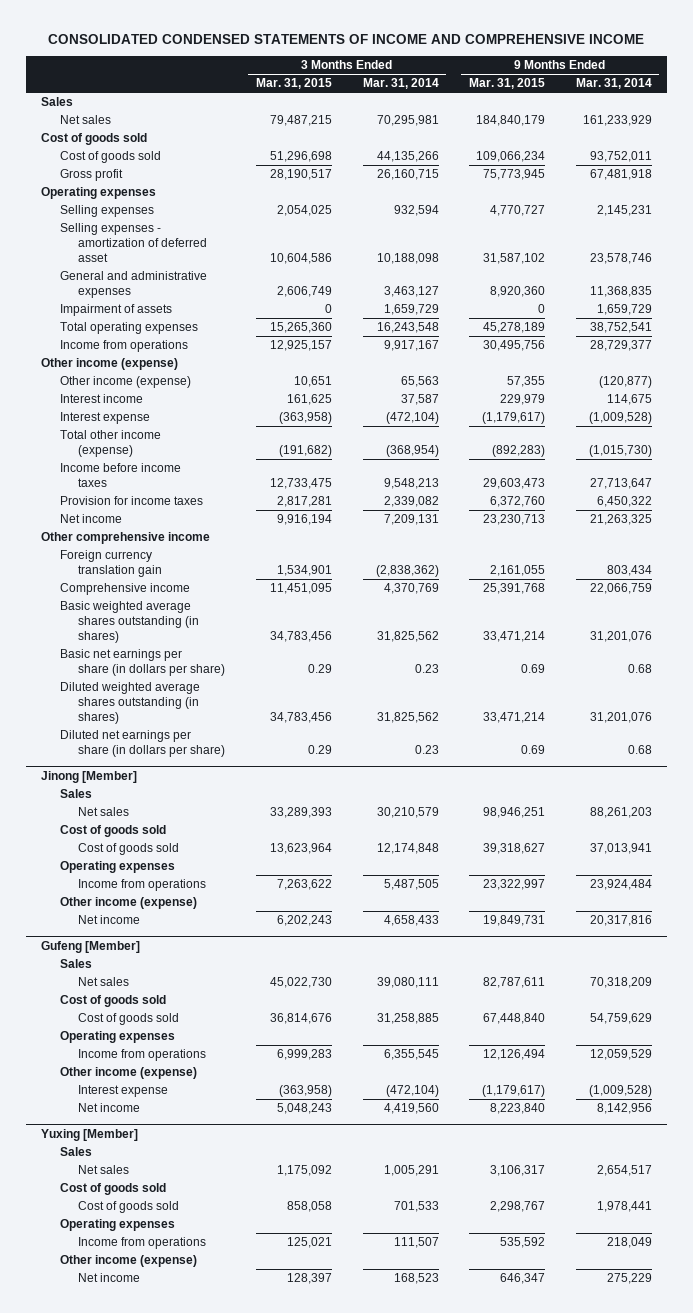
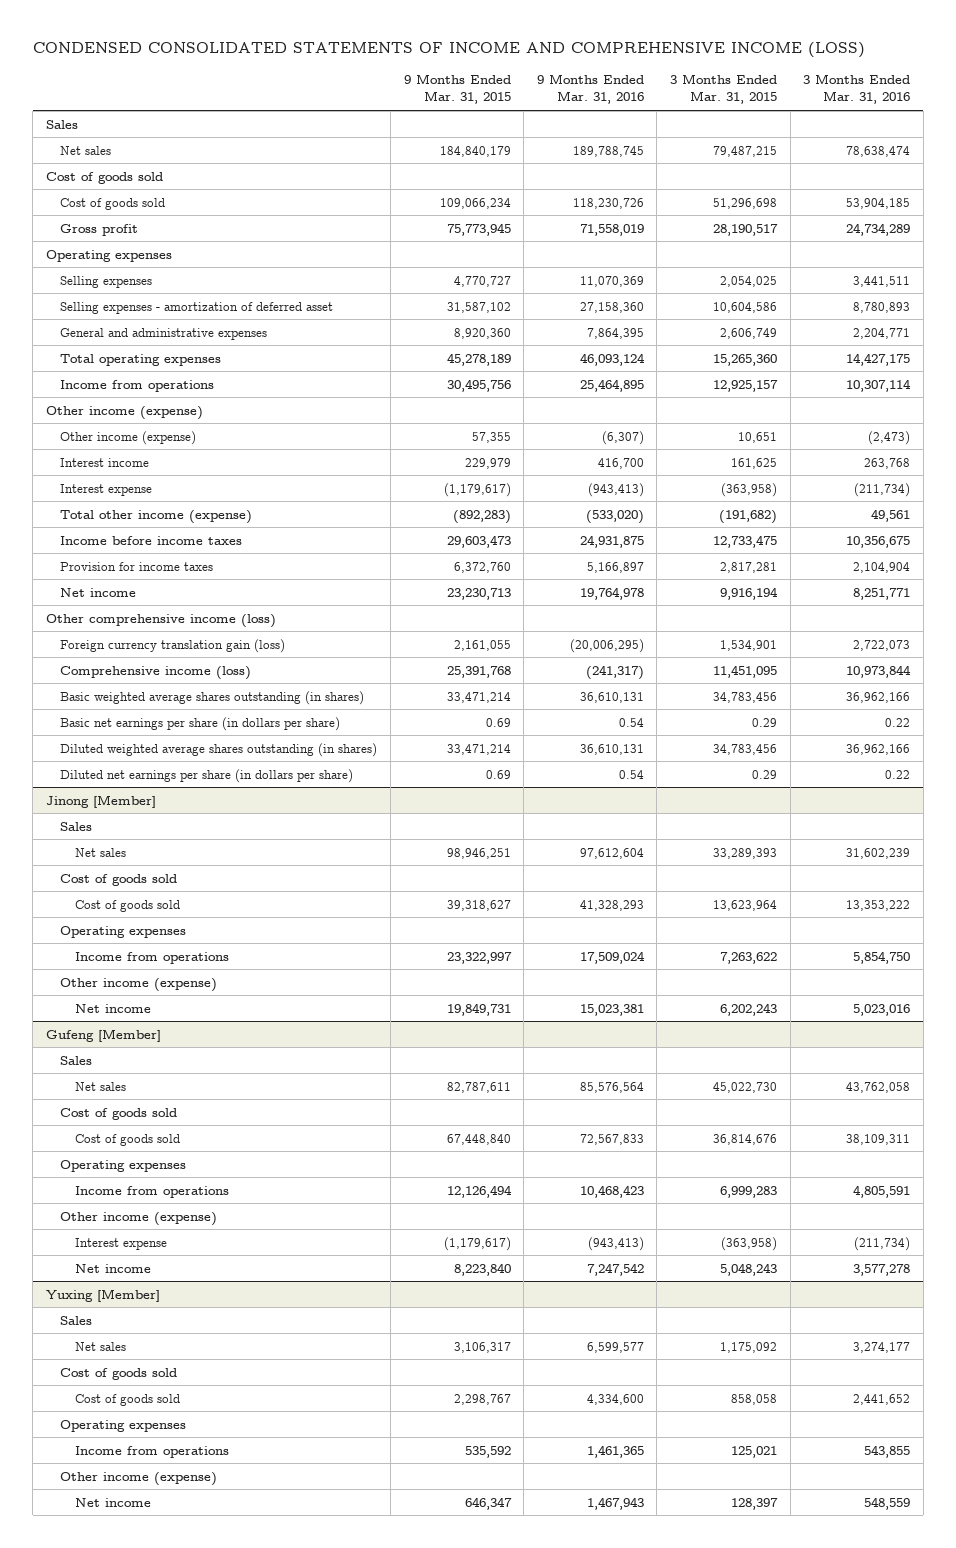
[48,33,645,44] CONSOLIDATED CONDENSED STATEMENTS OF INCOME AND COMPREHENSIVE INCOME -> [32,42,865,59] CONDENSED CONSOLIDATED STATEMENTS OF INCOME AND COMPREHENSIVE INCOME (LOSS)
[362,78,439,90] Mar. 31, 2014 -> none
[575,78,652,90] Mar. 31, 2014 -> none
none -> [536,74,644,105] 9 Months Ended Mar. 31, 2016
none -> [803,74,911,105] 3 Months Ended Mar. 31, 2016
[59,304,172,317] Impairment of assets -> none
[41,532,211,545] Other comprehensive income -> [45,613,276,628] Other comprehensive income (loss)
[59,550,163,578] Foreign currency translation gain -> [60,638,286,653] Foreign currency translation gain (loss)
[59,583,190,596] Comprehensive income -> [60,665,252,680] Comprehensive income (loss)

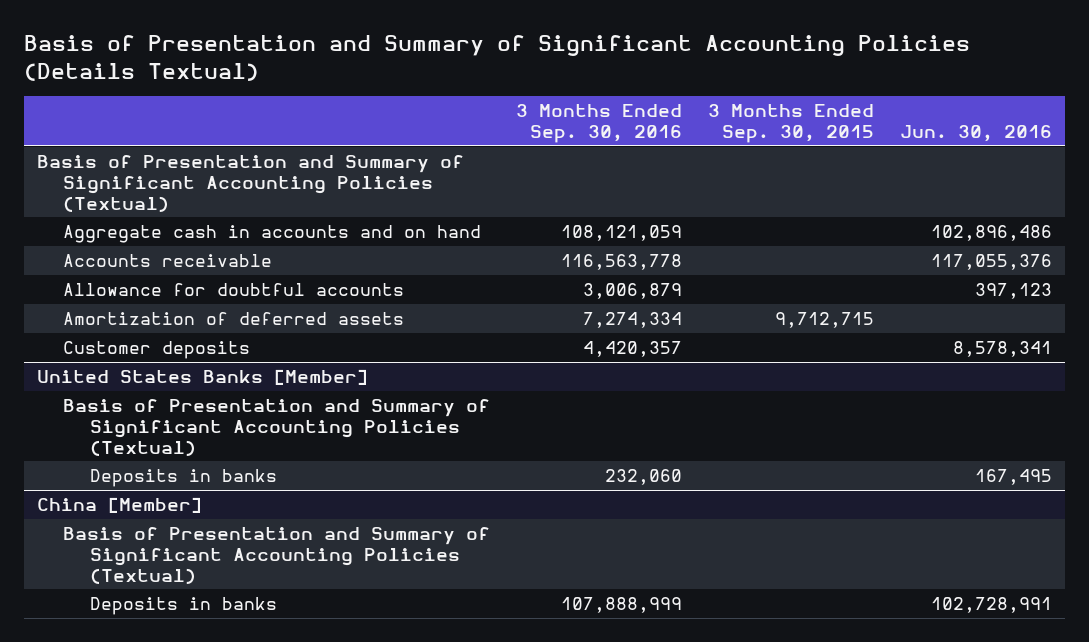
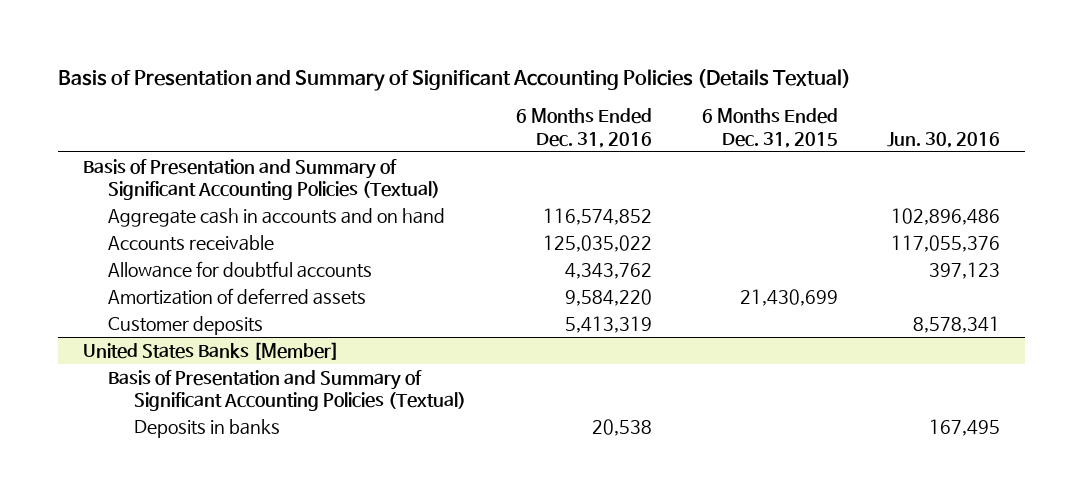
[516,104,683,144] 3 Months Ended Sep. 30, 2016 -> none
[708,104,875,144] 3 Months Ended Sep. 30, 2015 -> none
none -> [515,108,652,148] 6 Months Ended Dec. 31, 2016
none -> [701,108,838,148] 6 Months Ended Dec. 31, 2015
[36,497,202,514] China [Member] -> none
[63,527,491,584] Basis of Presentation and Summary of Significant Accounting Policies (Textual) -> none
[89,597,277,616] Deposits in banks -> none

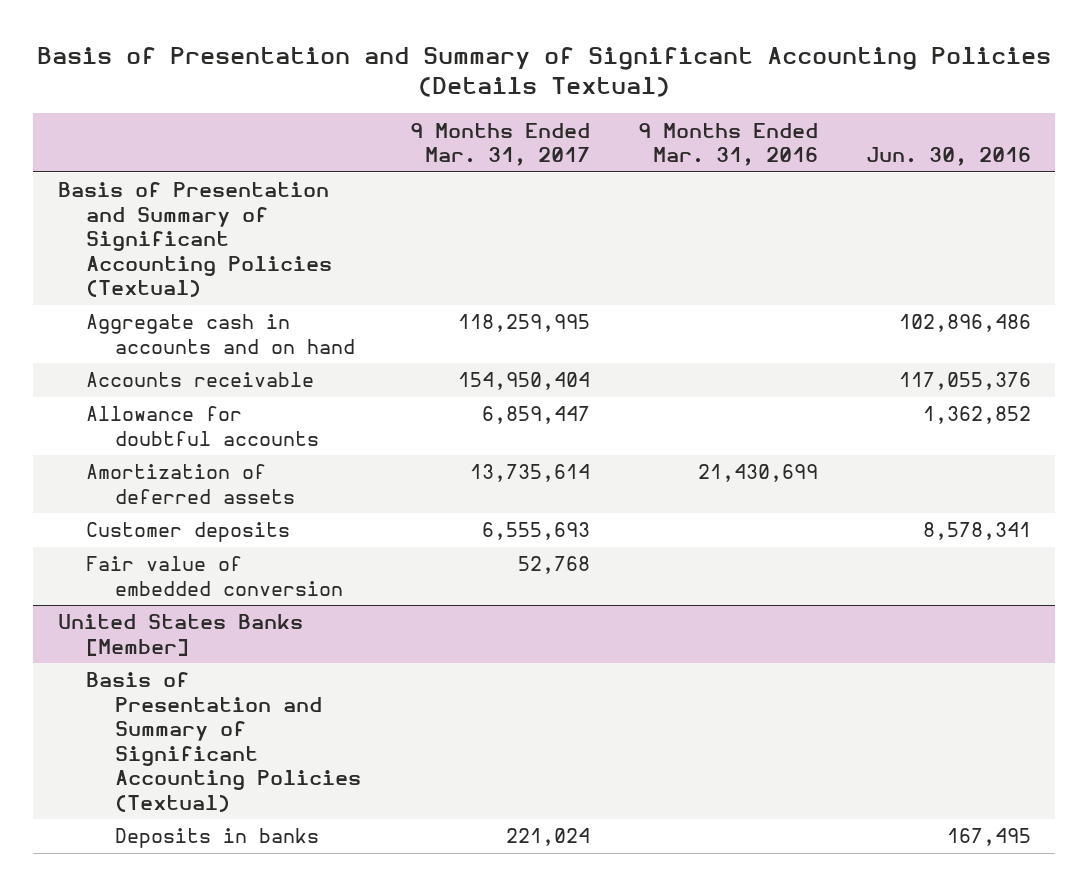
[515,108,652,148] 6 Months Ended Dec. 31, 2016 -> none
[701,108,838,148] 6 Months Ended Dec. 31, 2015 -> none
none -> [409,122,590,167] 9 Months Ended Mar. 31, 2017
none -> [637,122,818,167] 9 Months Ended Mar. 31, 2016
[929,261,1001,279] 397,123 -> [922,406,1031,425] 1,362,852
none -> [86,556,344,596] Fair value of embedded conversion

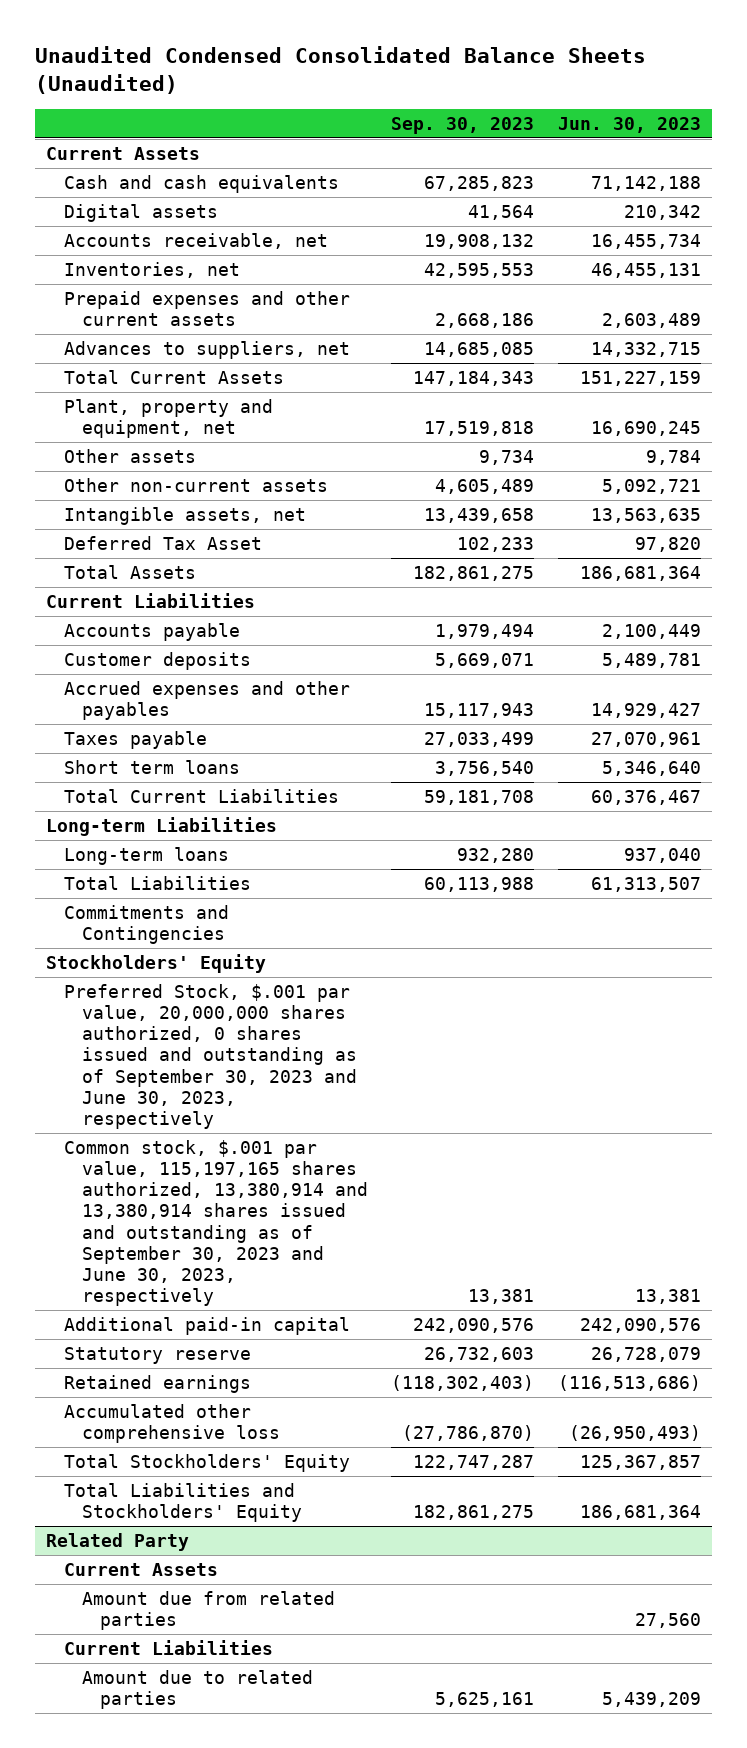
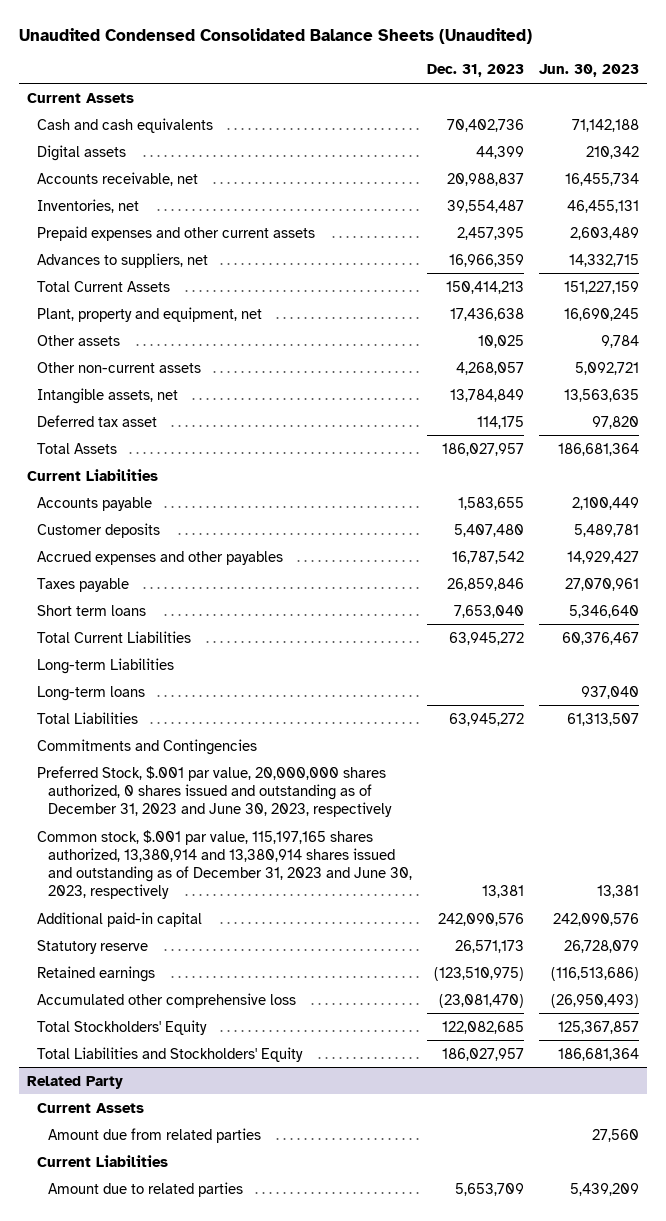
[391,117,535,135] Sep. 30, 2023 -> none
none -> [426,64,524,78] Dec. 31, 2023
[64,535,263,550] Deferred Tax Asset -> [37,414,158,427] Deferred tax asset
[46,953,267,973] Stockholders' Equity -> none
[64,983,358,1130] Preferred Stock, $.001 par value, 20,000,000 shares authorized, 0 shares issued and outstanding as of September 30, 2023 and June 30, 2023, respectively -> [37,765,392,818] Preferred Stock, $.001 par value, 20,000,000 shares authorized, 0 shares issued and outstanding as of December 31, 2023 and June 30, 2023, respectively
[64,1139,369,1307] Common stock, $.001 par value, 115,197,165 shares authorized, 13,380,914 and 13,380,914 shares issued and outstanding as of September 30, 2023 and June 30, 2023, respectively -> [37,829,412,900] Common stock, $.001 par value, 115,197,165 shares authorized, 13,380,914 and 13,380,914 shares issued and outstanding as of December 31, 2023 and June 30, 2023, respectively

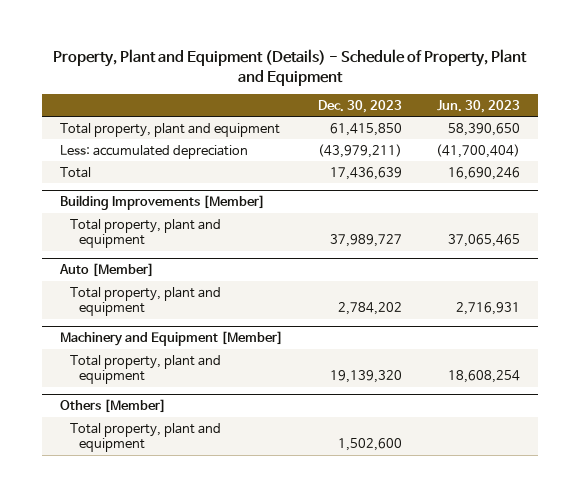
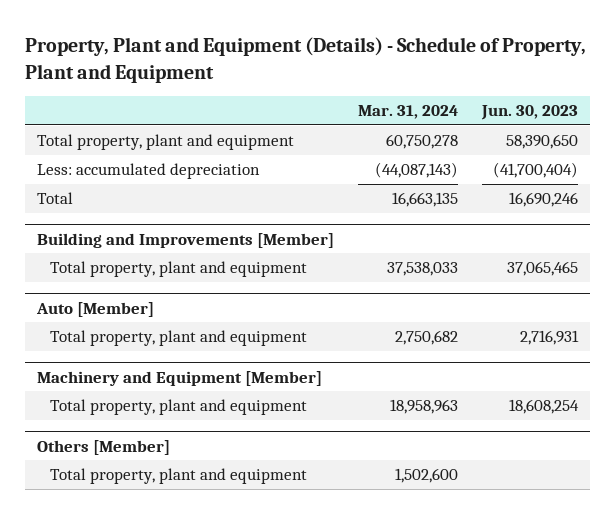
[317,99,402,113] Dec. 30, 2023 -> none
none -> [357,105,458,120] Mar. 31, 2024
[59,195,265,211] Building Improvements [Member] -> [37,232,335,248] Building and Improvements [Member]

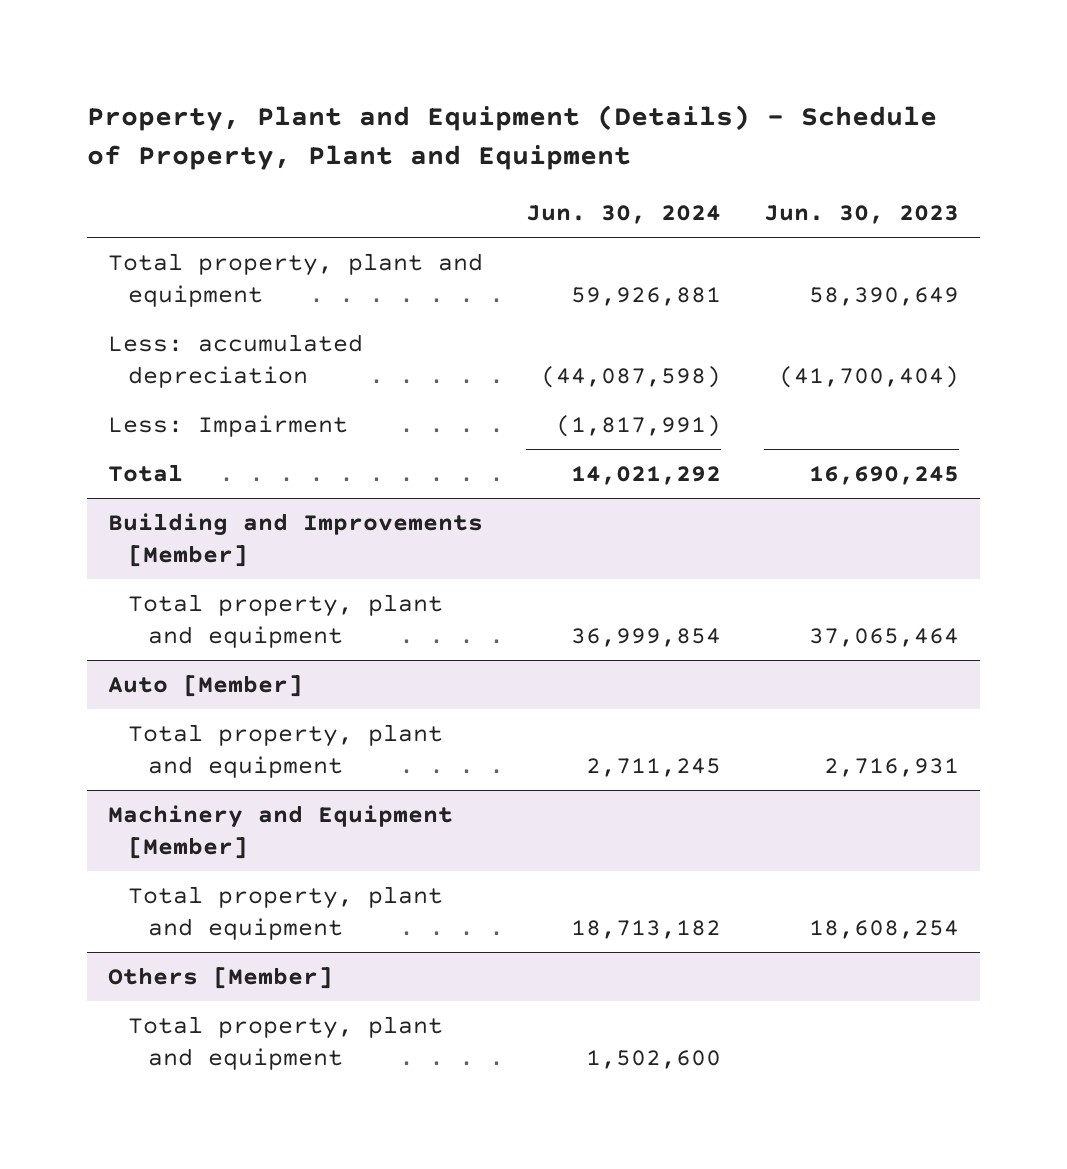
[357,105,458,120] Mar. 31, 2024 -> none
none -> [525,205,721,225] Jun. 30, 2024
[505,134,578,150] 58,390,650 -> [808,286,959,306] 58,390,649
none -> [107,414,348,437] Less: Impairment
[508,192,578,208] 16,690,246 -> [808,465,959,485] 16,690,245
[506,261,578,277] 37,065,465 -> [808,627,959,647] 37,065,464

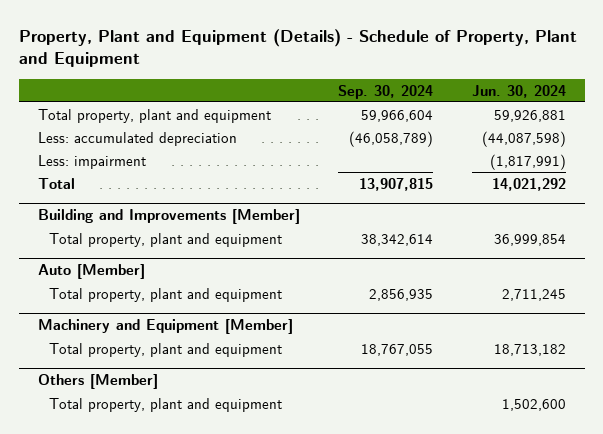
[763,205,959,225] Jun. 30, 2023 -> none
none -> [338,84,434,99] Sep. 30, 2024
[107,414,348,437] Less: Impairment -> [37,154,146,169] Less: impairment

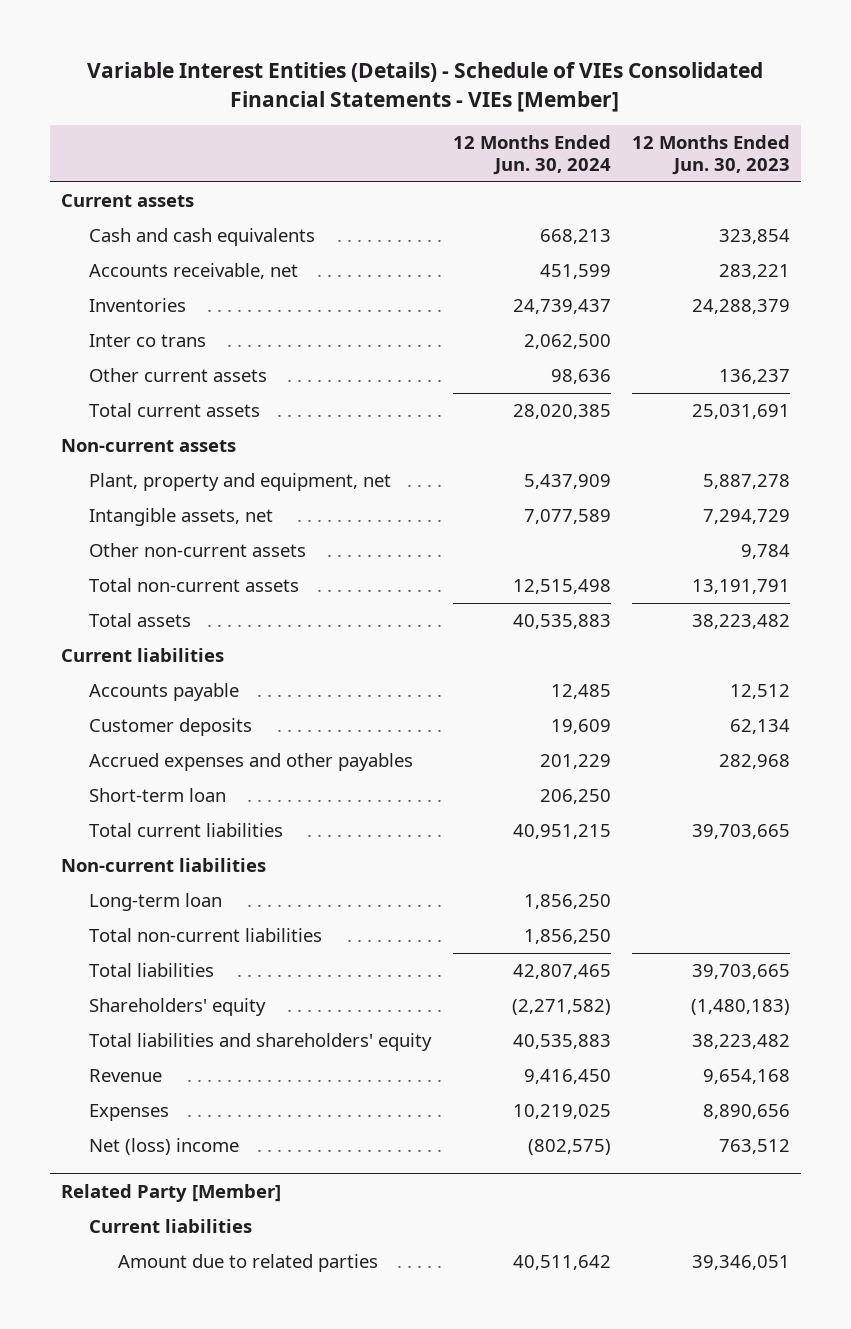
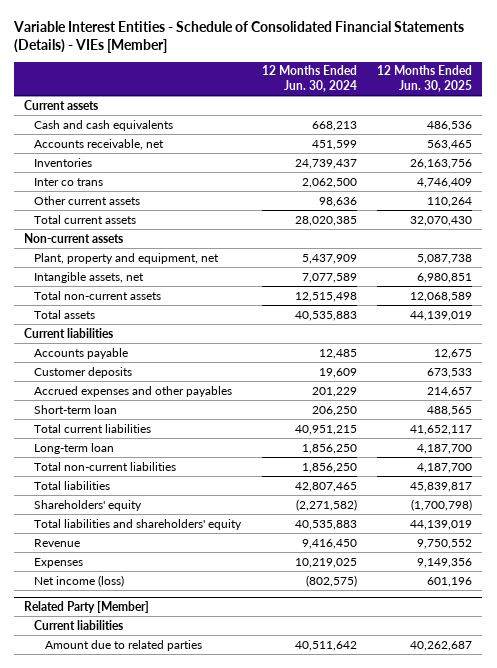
[87,62,764,112] Variable Interest Entities (Details) - Schedule of VIEs Consolidated Financial Statements - VIEs [Member] -> [13,21,465,54] Variable Interest Entities - Schedule of Consolidated Financial Statements (Details) - VIEs [Member]
[632,135,791,175] 12 Months Ended Jun. 30, 2023 -> none
none -> [377,65,473,92] 12 Months Ended Jun. 30, 2025
[89,543,307,558] Other non-current assets -> none
[60,858,266,873] Non-current liabilities -> none
[89,1138,240,1156] Net (loss) income -> [34,574,125,587] Net income (loss)

